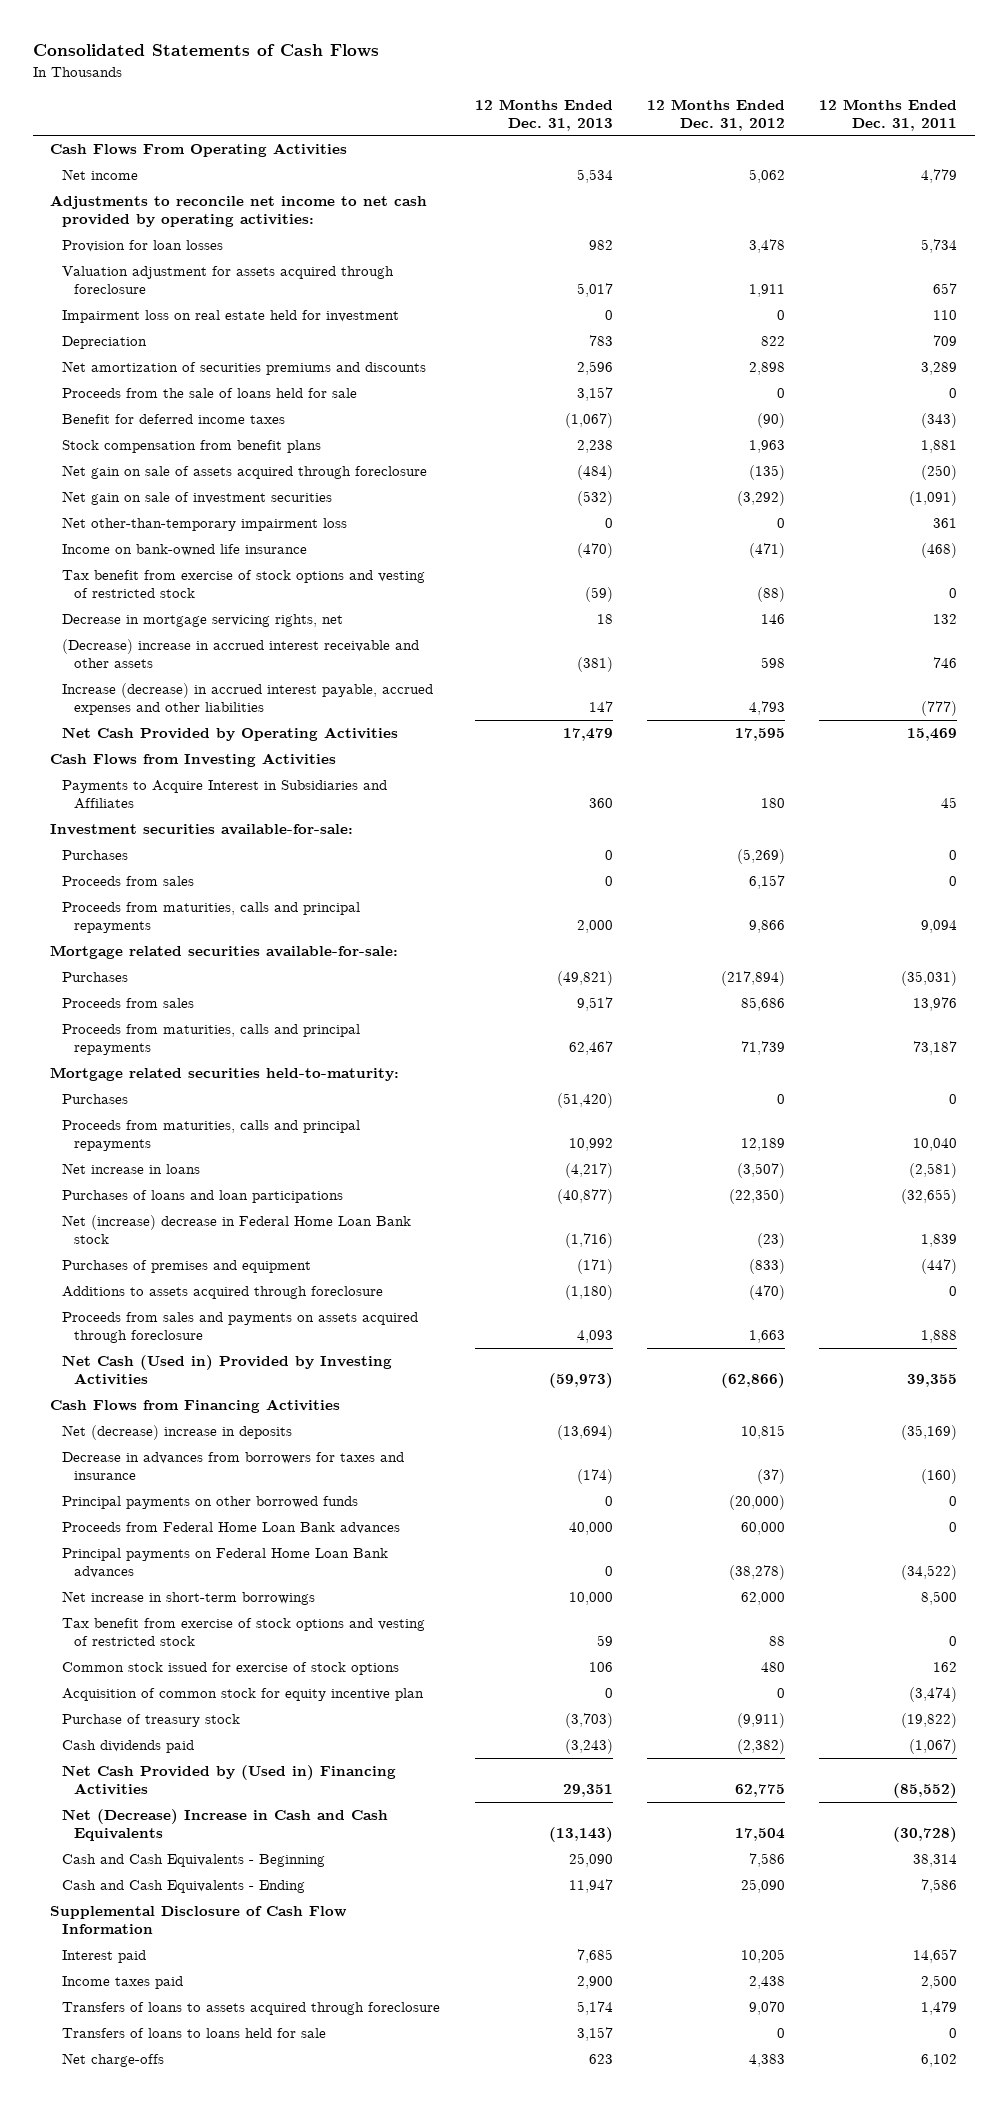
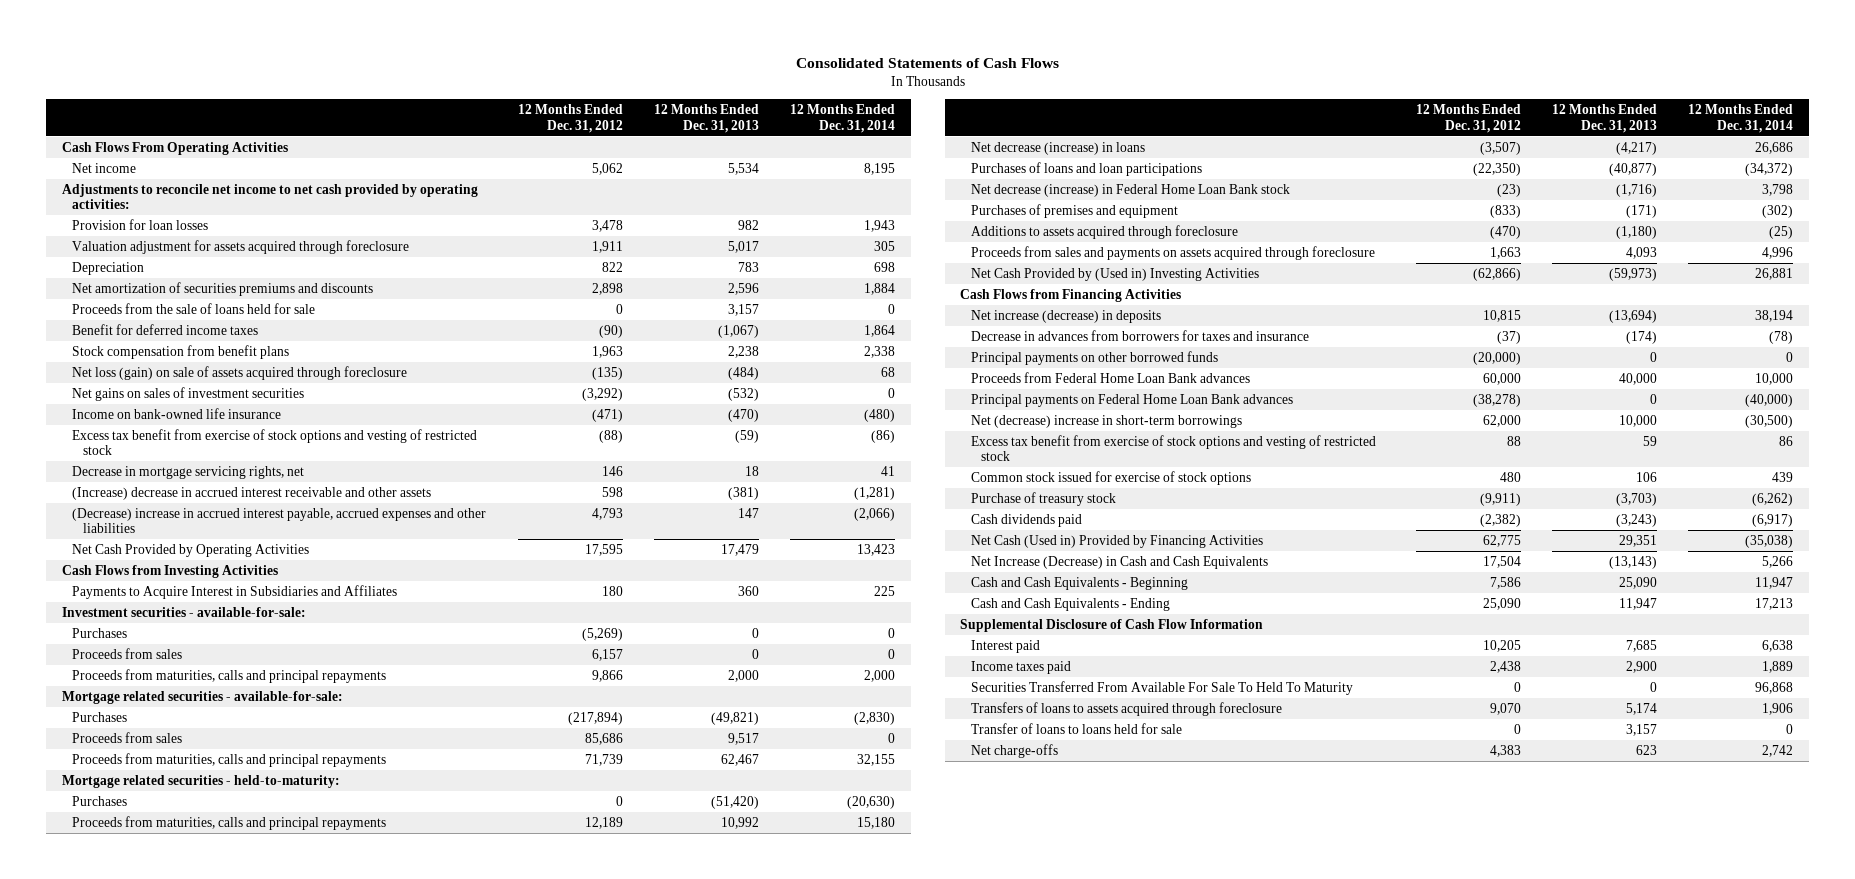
[819,98,958,131] 12 Months Ended Dec. 31, 2011 -> none
none -> [790,104,896,133] 12 Months Ended Dec. 31, 2014
[62,309,400,323] Impairment loss on real estate held for investment -> none
[62,516,348,531] Net other-than-temporary impairment loss -> none
[62,464,428,479] Net gain on sale of assets acquired through foreclosure -> [72,365,408,380] Net loss (gain) on sale of assets acquired through foreclosure
[62,490,333,505] Net gain on sale of investment securities -> [72,386,305,401] Net gains on sales of investment securities
[62,569,426,599] Tax benefit from exercise of stock options and vesting of restricted stock -> [72,428,478,456] Excess tax benefit from exercise of stock options and vesting of restricted stock
[62,638,420,669] (Decrease) increase in accrued interest receivable and other assets -> [72,486,432,500] (Increase) decrease in accrued interest receivable and other assets
[62,682,434,716] Increase (decrease) in accrued interest payable, accrued expenses and other liabilities -> [72,507,487,534] (Decrease) increase in accrued interest payable, accrued expenses and other liabilities
[50,823,354,835] Investment securities available-for-sale: -> [62,606,307,617] Investment securities - available-for-sale:
[50,944,399,959] Mortgage related securities available-for-sale: -> [62,690,344,704] Mortgage related securities - available-for-sale:
[50,1066,400,1081] Mortgage related securities held-to-maturity: -> [62,774,341,788] Mortgage related securities - held-to-maturity:
[62,1162,201,1174] Net increase in loans -> [970,141,1145,155] Net decrease (increase) in loans
[62,1214,412,1245] Net (increase) decrease in Federal Home Loan Bank stock -> [970,183,1290,197] Net decrease (increase) in Federal Home Loan Bank stock
[62,1354,393,1386] Net Cash (Used in) Provided by Investing Activities -> [970,267,1259,281] Net Cash Provided by (Used in) Investing Activities
[62,1424,293,1440] Net (decrease) increase in deposits -> [970,309,1161,323] Net increase (decrease) in deposits
[62,1590,316,1605] Net increase in short-term borrowings -> [970,414,1242,428] Net (decrease) increase in short-term borrowings
[62,1617,426,1647] Tax benefit from exercise of stock options and vesting of restricted stock -> [970,434,1376,462] Excess tax benefit from exercise of stock options and vesting of restricted stock
[62,1687,425,1701] Acquisition of common stock for equity incentive plan -> none
[62,1764,397,1796] Net Cash Provided by (Used in) Financing Activities -> [970,534,1263,548] Net Cash (Used in) Provided by Financing Activities
[62,1808,389,1842] Net (Decrease) Increase in Cash and Cash Equivalents -> [970,555,1268,569] Net Increase (Decrease) in Cash and Cash Equivalents
none -> [970,680,1353,695] Securities Transferred From Available For Sale To Held To Maturity
[62,2027,327,2038] Transfers of loans to loans held for sale -> [970,722,1182,734] Transfer of loans to loans held for sale

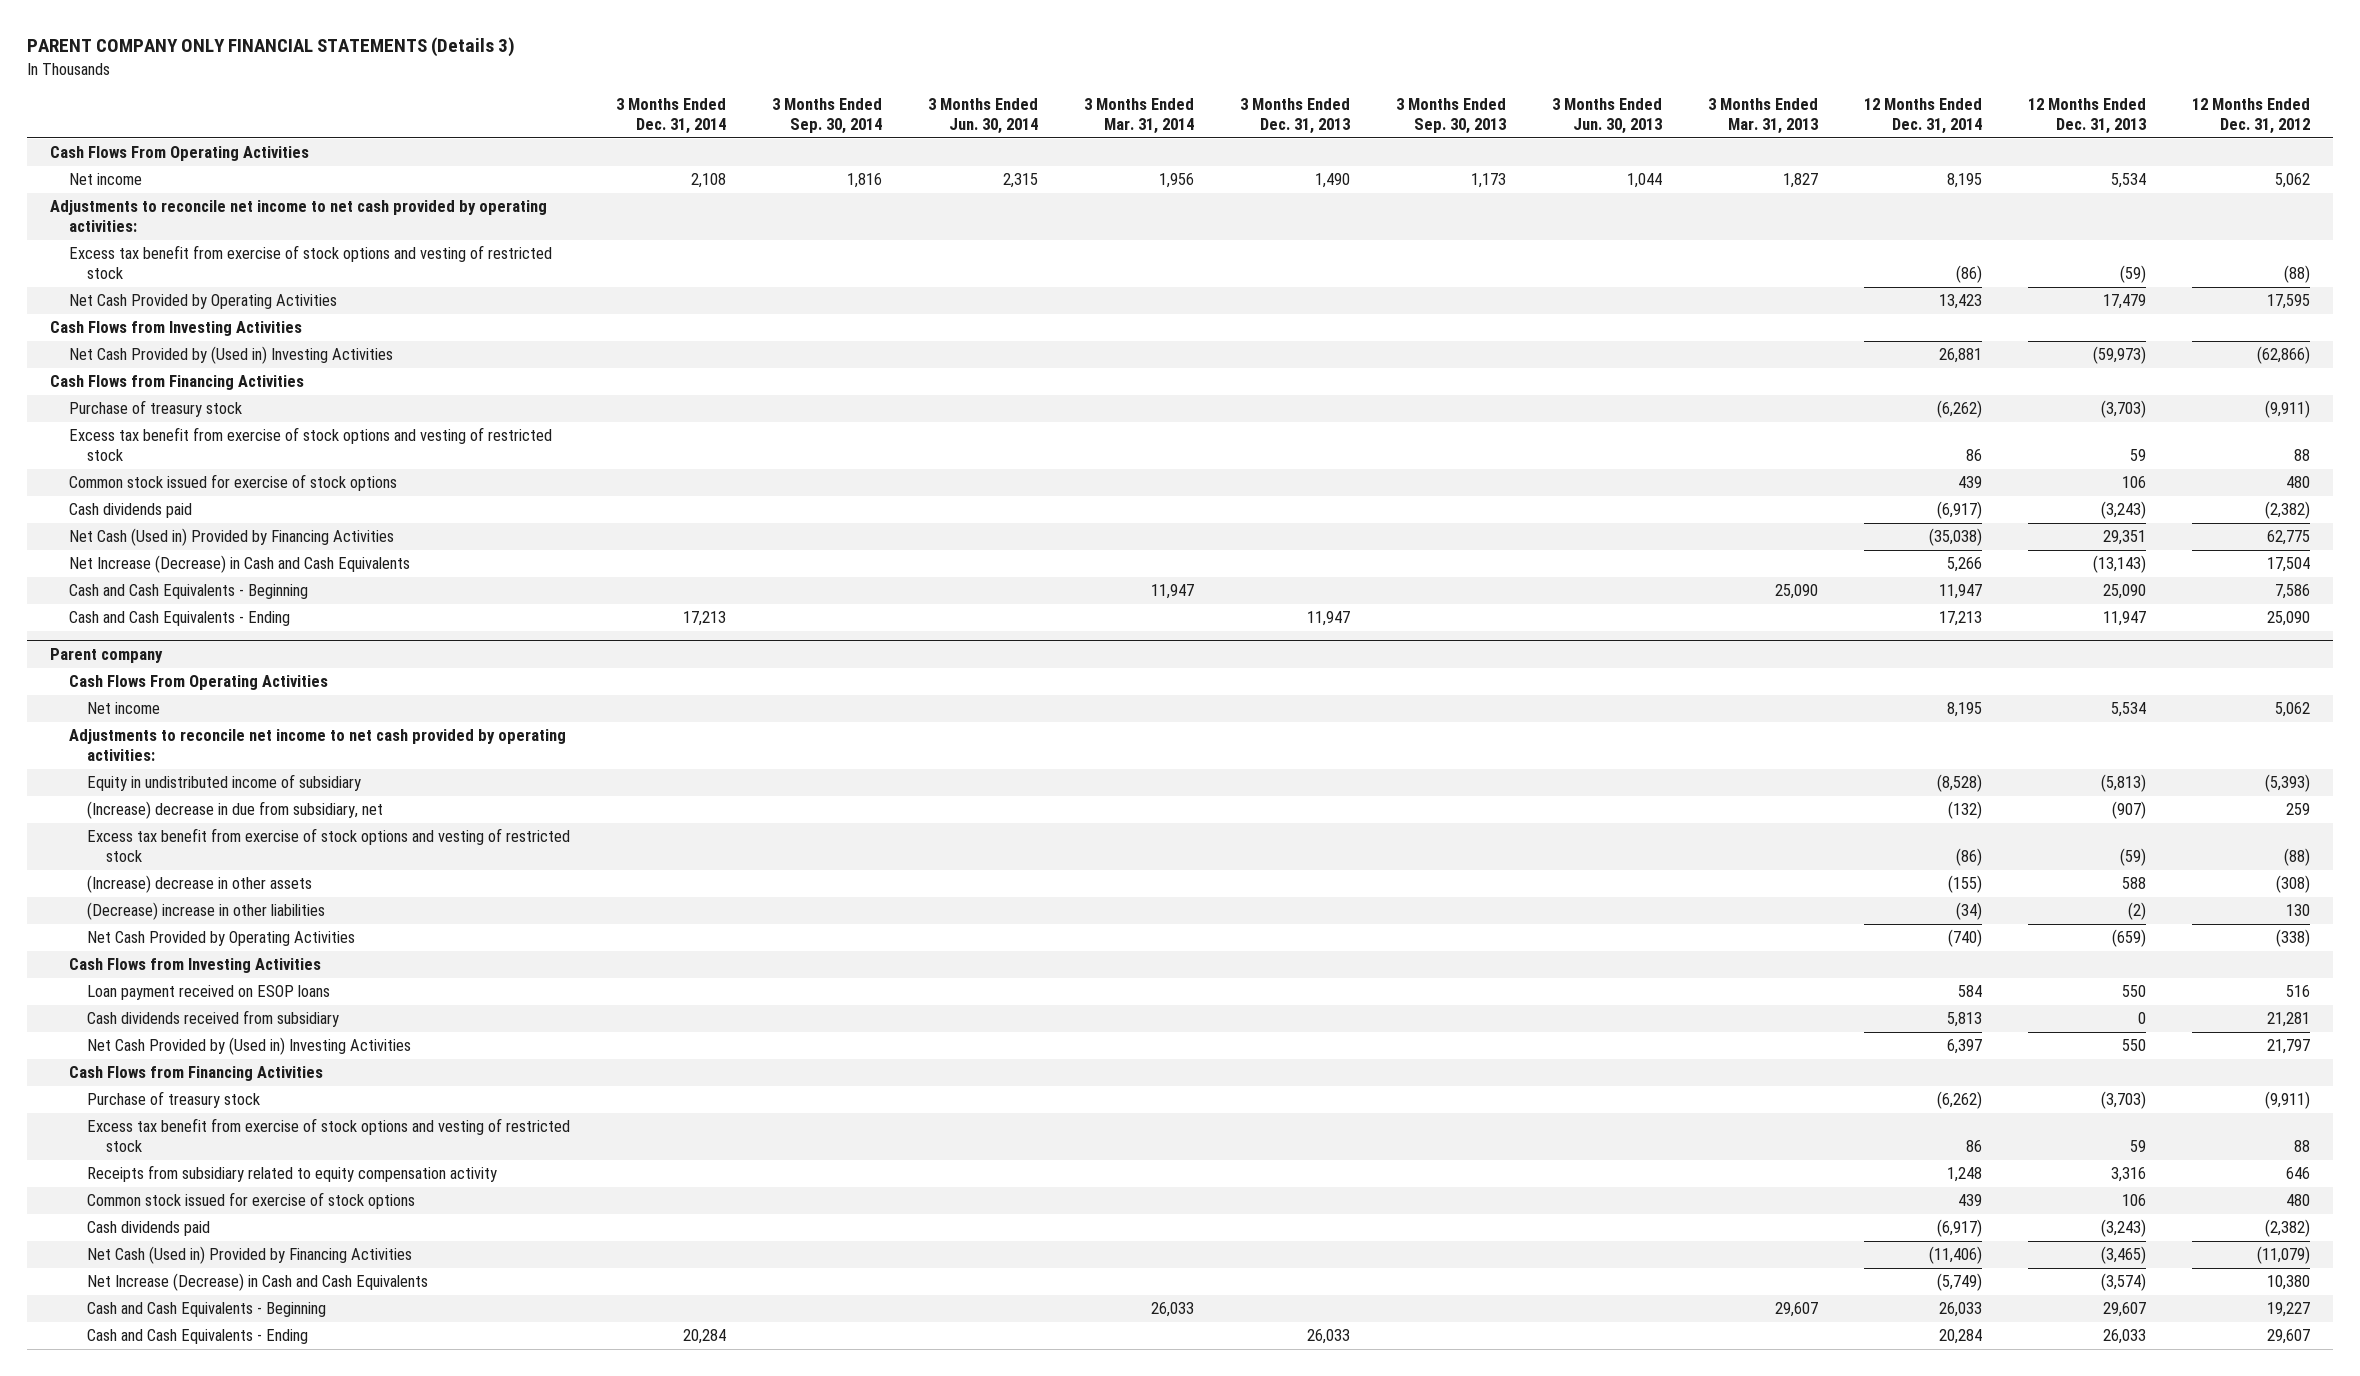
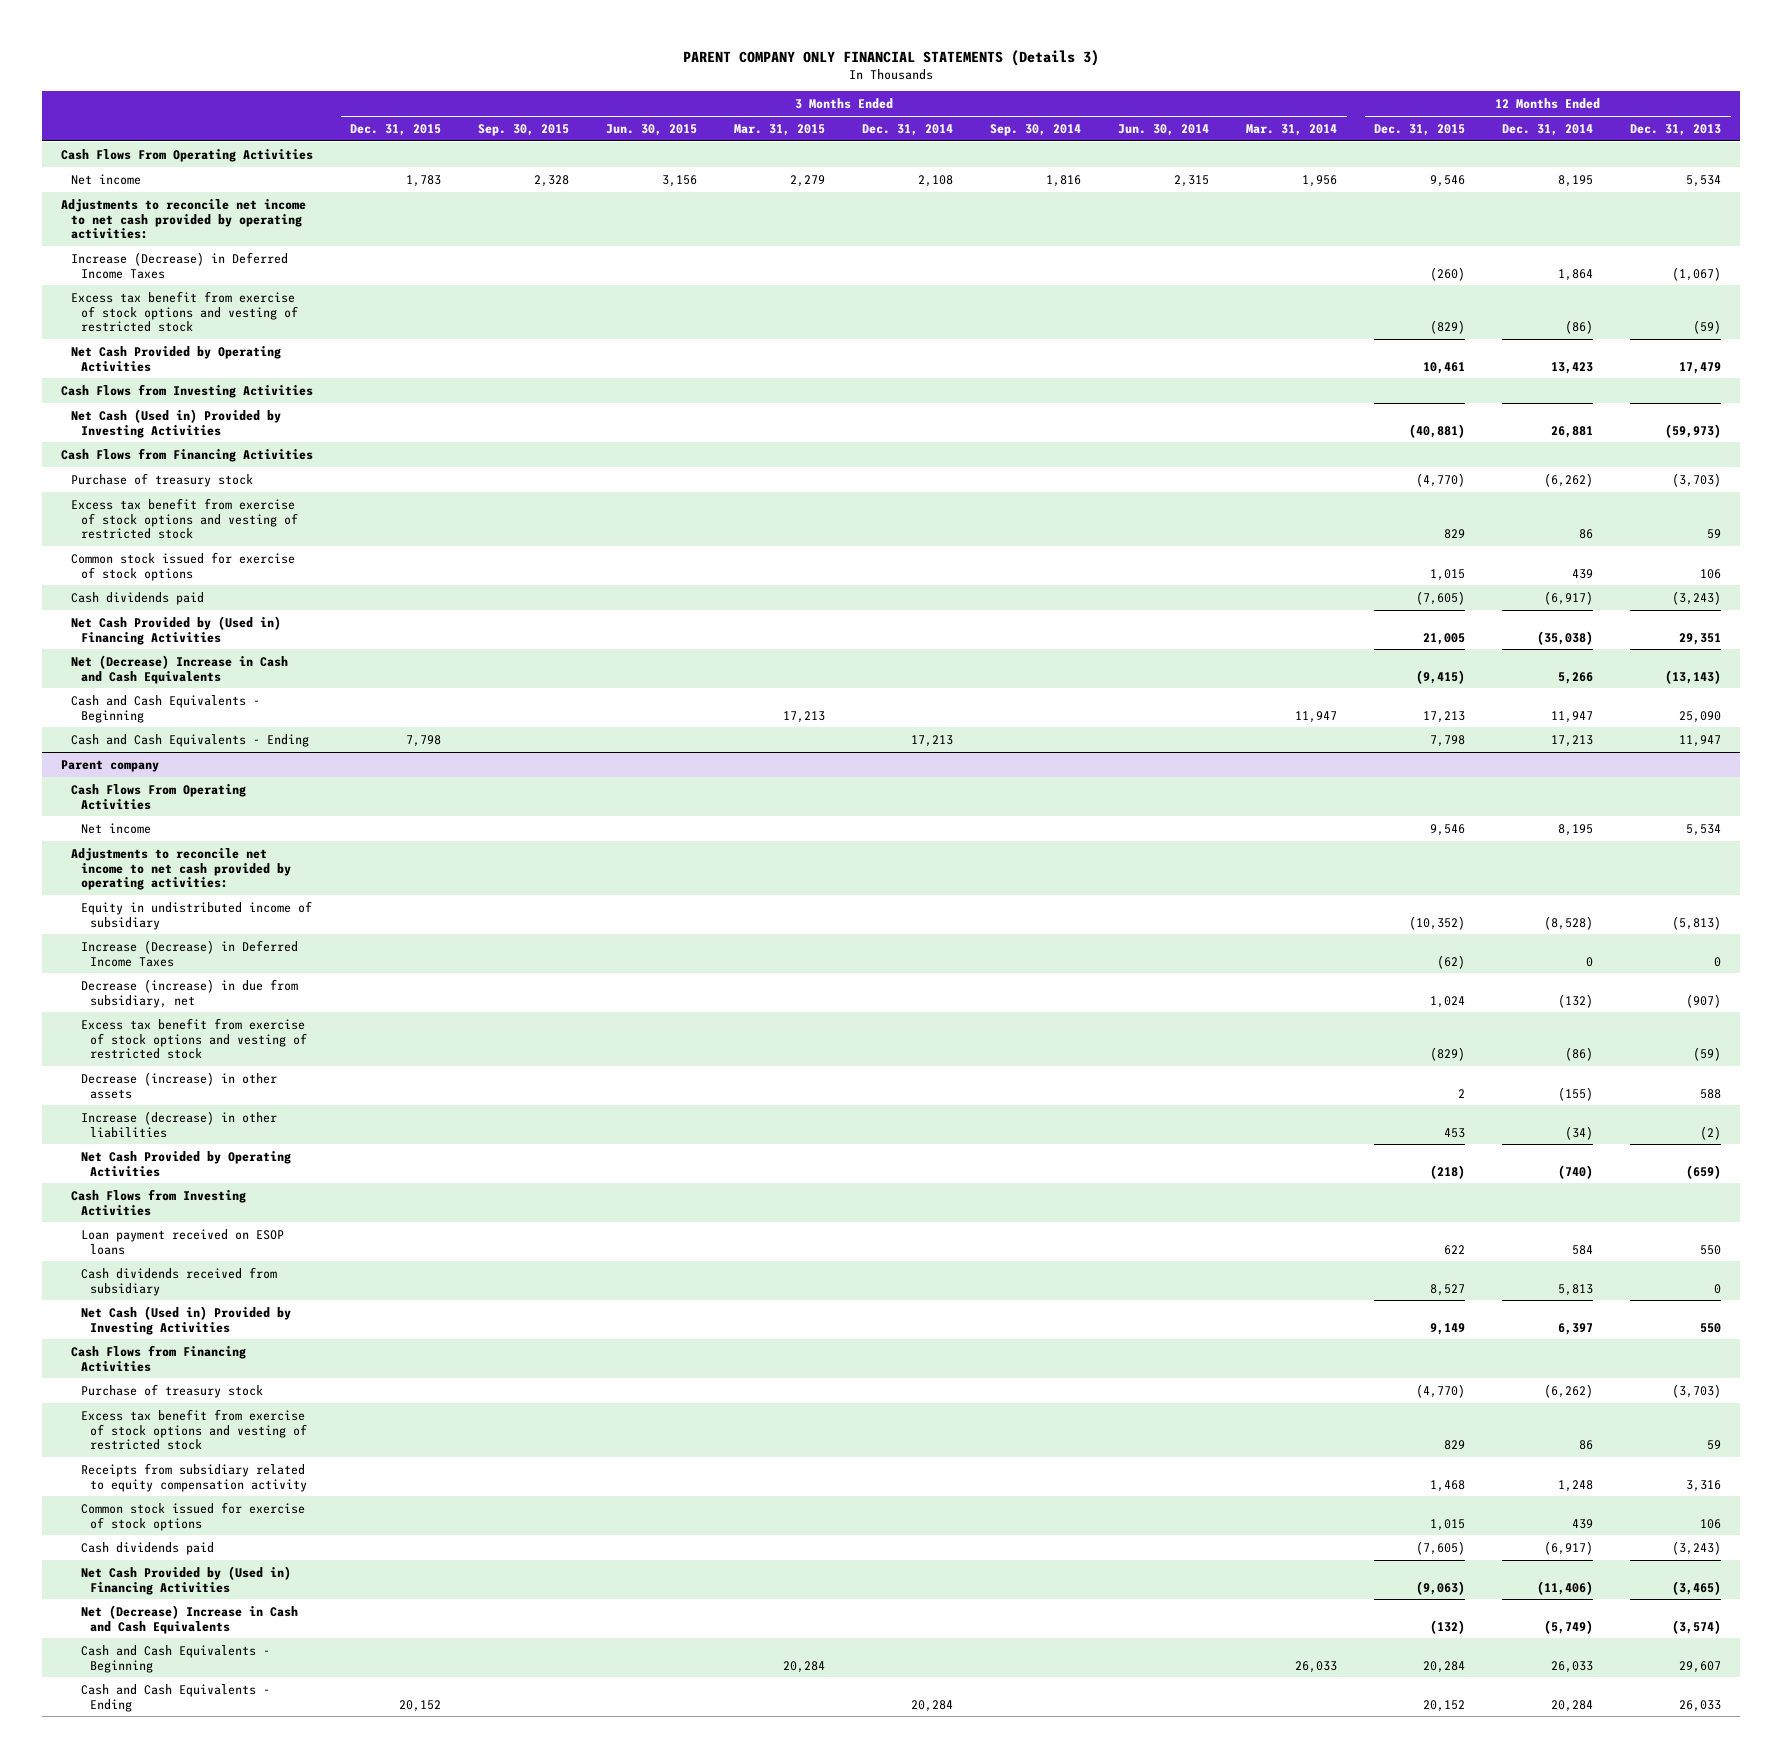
[1240,98,1351,134] 3 Months Ended Dec. 31, 2013 -> none
[1396,98,1507,134] 3 Months Ended Sep. 30, 2013 -> none
[1552,98,1663,134] 3 Months Ended Jun. 30, 2013 -> none
[1708,98,1819,134] 3 Months Ended Mar. 31, 2013 -> none
[2192,98,2311,134] 12 Months Ended Dec. 31, 2012 -> none
none -> [349,123,441,136] Dec. 31, 2015
none -> [477,123,569,136] Sep. 30, 2015
none -> [605,123,697,136] Jun. 30, 2015
none -> [734,123,826,136] Mar. 31, 2015
none -> [1374,123,1466,136] Dec. 31, 2015
none -> [70,251,288,279] Increase (Decrease) in Deferred Income Taxes
[68,346,393,365] Net Cash Provided by (Used in) Investing Activities -> [70,408,281,438] Net Cash (Used in) Provided by Investing Activities
[68,528,394,547] Net Cash (Used in) Provided by Financing Activities -> [70,615,281,645] Net Cash Provided by (Used in) Financing Activities
[68,555,410,574] Net Increase (Decrease) in Cash and Cash Equivalents -> [70,654,288,684] Net (Decrease) Increase in Cash and Cash Equivalents
none -> [80,939,298,967] Increase (Decrease) in Deferred Income Taxes
[87,801,384,820] (Increase) decrease in due from subsidiary, net -> [80,978,298,1008] Decrease (increase) in due from subsidiary, net
[87,875,313,894] (Increase) decrease in other assets -> [80,1071,277,1099] Decrease (increase) in other assets
[87,902,326,921] (Decrease) increase in other liabilities -> [80,1110,277,1138] Increase (decrease) in other liabilities
[87,1037,412,1056] Net Cash Provided by (Used in) Investing Activities -> [80,1305,291,1335] Net Cash (Used in) Provided by Investing Activities
[87,1246,413,1265] Net Cash (Used in) Provided by Financing Activities -> [80,1565,291,1595] Net Cash Provided by (Used in) Financing Activities
[87,1273,429,1292] Net Increase (Decrease) in Cash and Cash Equivalents -> [80,1604,298,1634] Net (Decrease) Increase in Cash and Cash Equivalents

